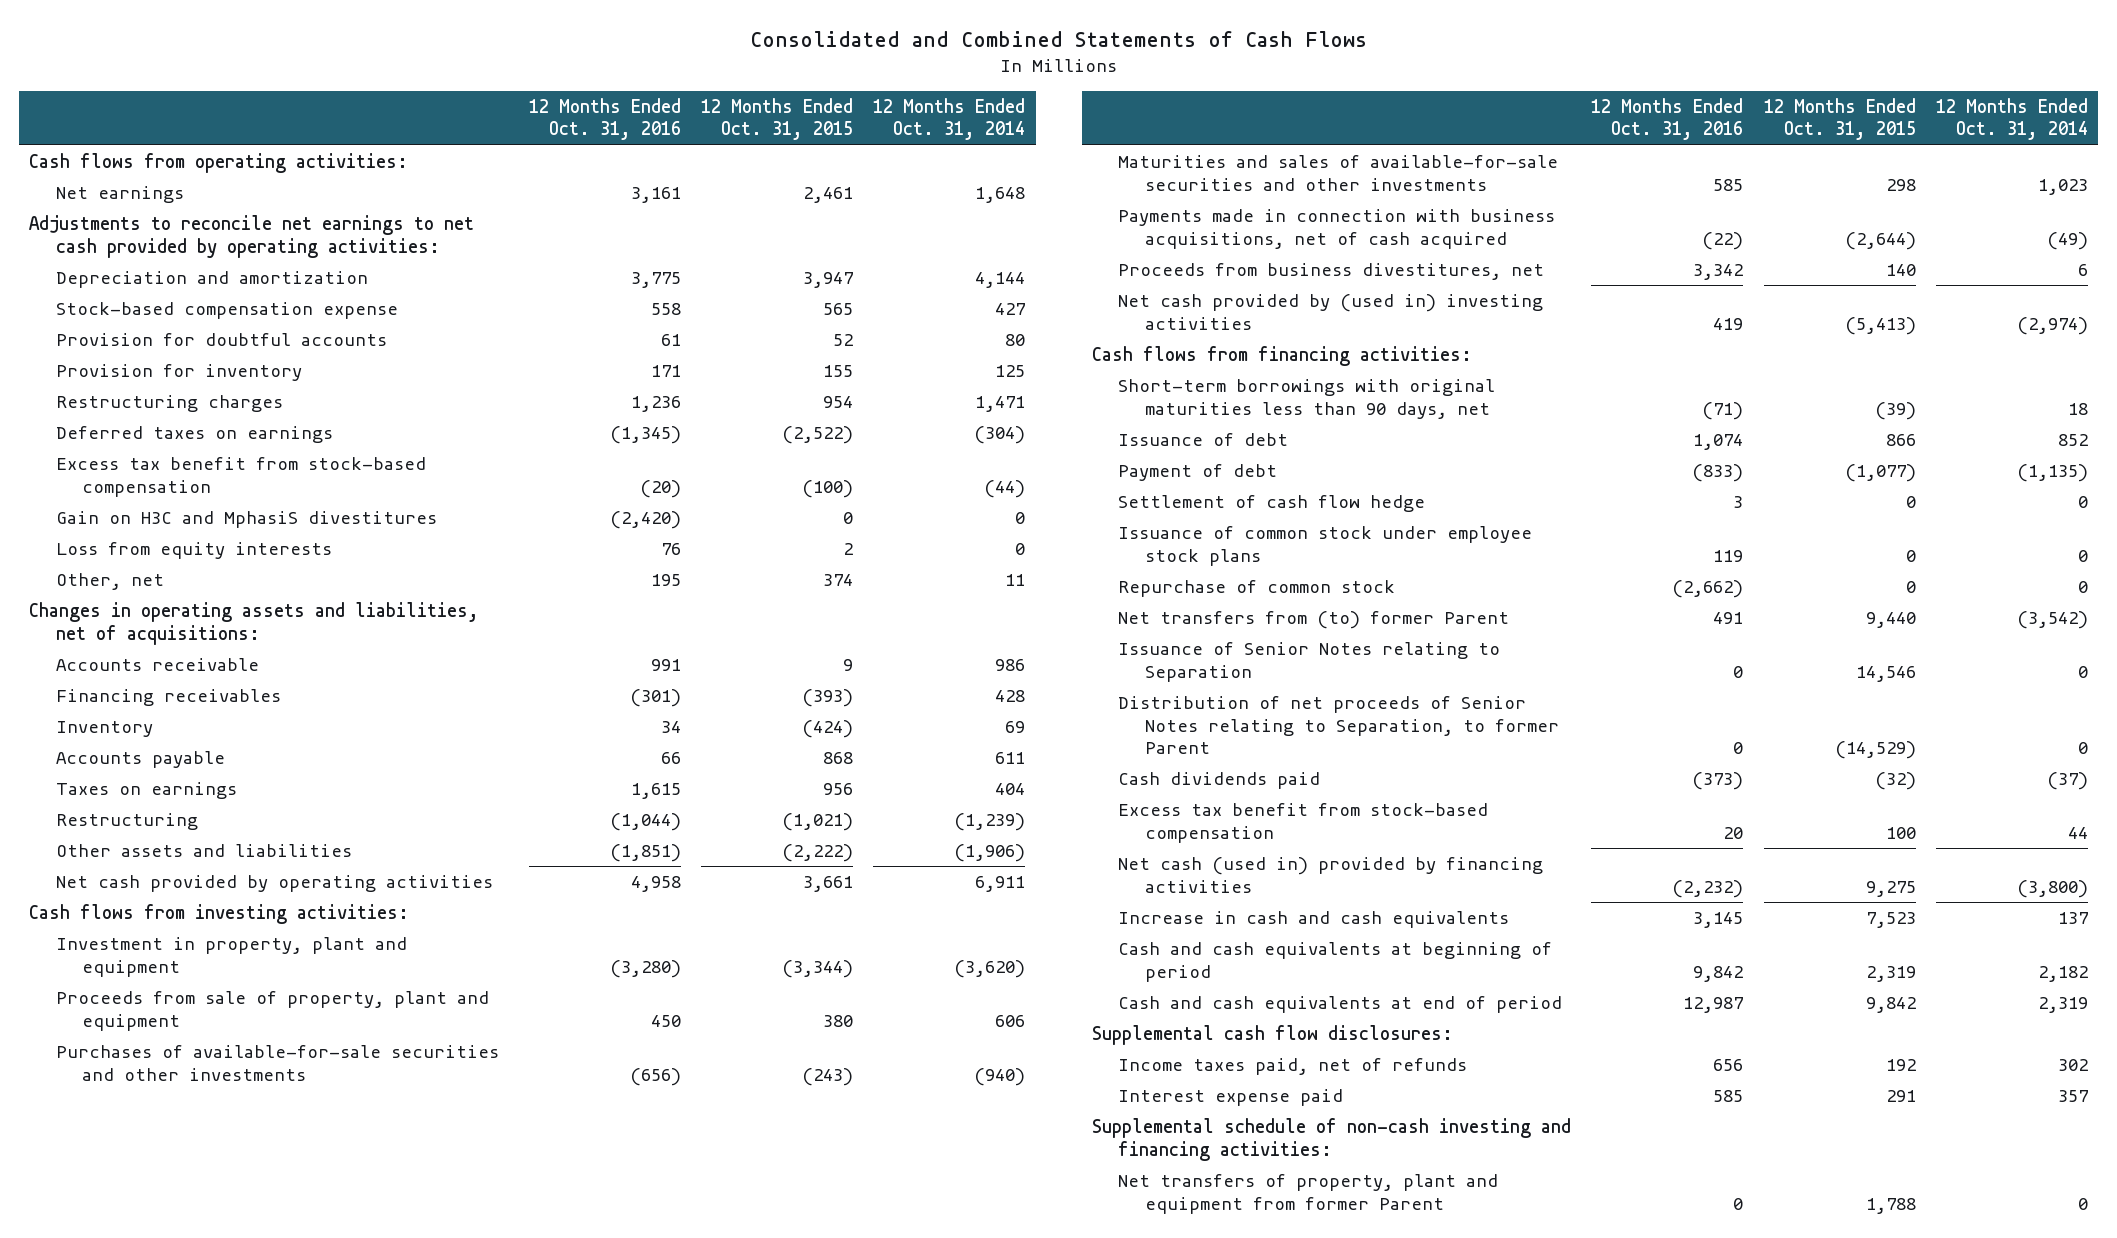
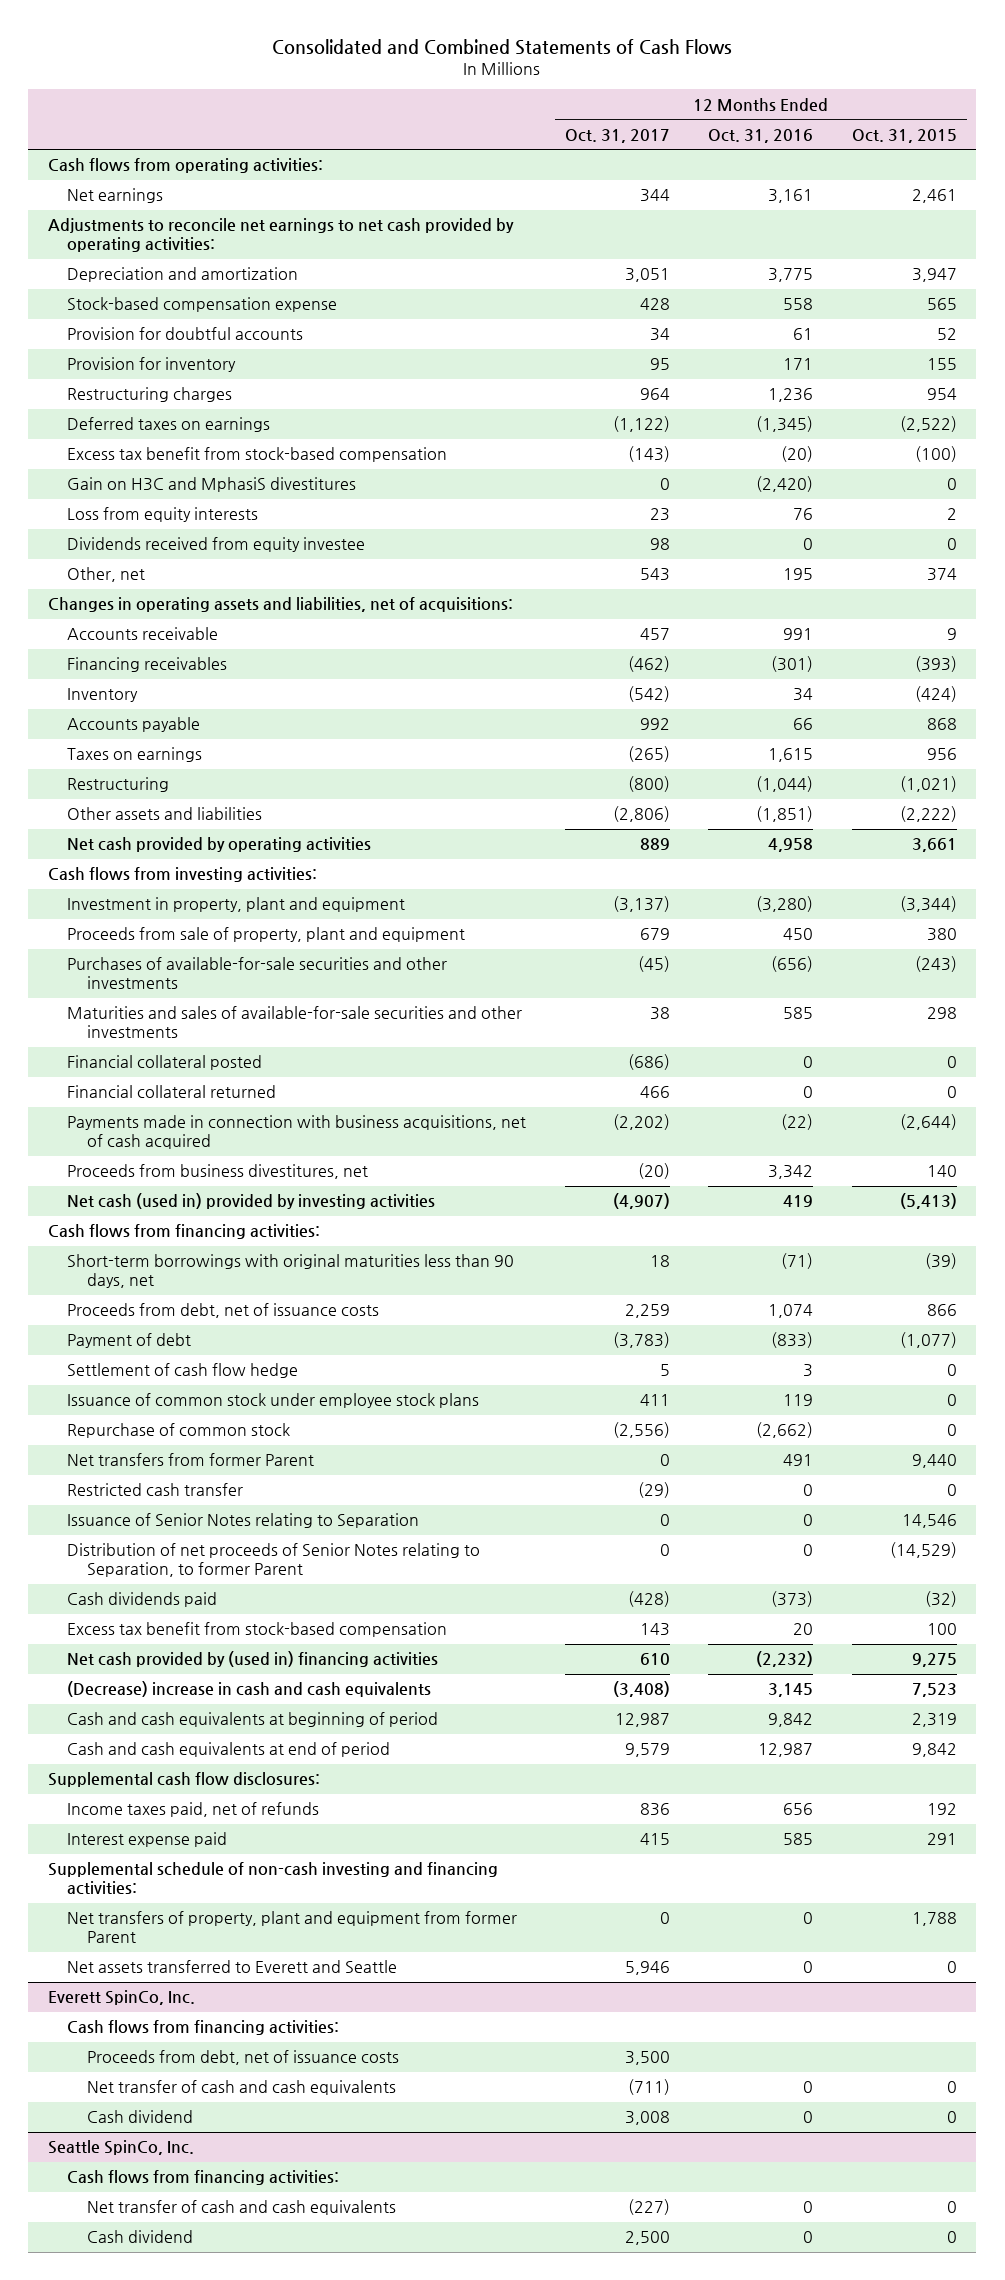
[873,97,1026,141] 12 Months Ended Oct. 31, 2014 -> none
none -> [564,128,670,143] Oct. 31, 2017
none -> [67,537,366,553] Dividends received from equity investee
none -> [67,1055,263,1071] Financial collateral posted
none -> [67,1085,277,1099] Financial collateral returned
[1118,293,1544,330] Net cash provided by (used in) investing activities -> [67,1193,436,1210] Net cash (used in) provided by investing activities
[1118,432,1289,446] Issuance of debt -> [67,1303,380,1319] Proceeds from debt, net of issuance costs
[1118,610,1510,629] Net transfers from (to) former Parent -> [67,1453,315,1467] Net transfers from former Parent
none -> [67,1483,244,1497] Restricted cash transfer
[1118,856,1544,893] Net cash (used in) provided by financing activities -> [67,1651,439,1668] Net cash provided by (used in) financing activities
[1118,910,1510,928] Increase in cash and cash equivalents -> [67,1681,432,1698] (Decrease) increase in cash and cash equivalents
none -> [67,1960,398,1974] Net assets transferred to Everett and Seattle
none -> [47,1990,195,2006] Everett SpinCo, Inc.
none -> [67,2020,340,2036] Cash flows from financing activities:
none -> [86,2050,399,2066] Proceeds from debt, net of issuance costs
none -> [86,2080,396,2096] Net transfer of cash and cash equivalents
none -> [86,2110,193,2124] Cash dividend
none -> [47,2140,194,2156] Seattle SpinCo, Inc.
none -> [67,2170,340,2186] Cash flows from financing activities:
none -> [86,2200,396,2216] Net transfer of cash and cash equivalents
none -> [86,2230,193,2244] Cash dividend

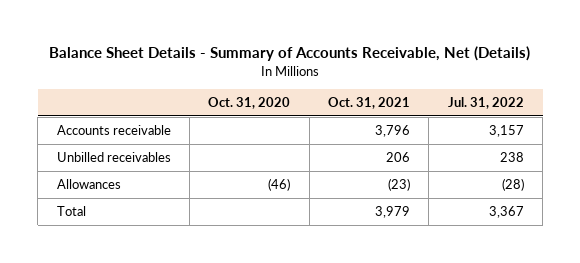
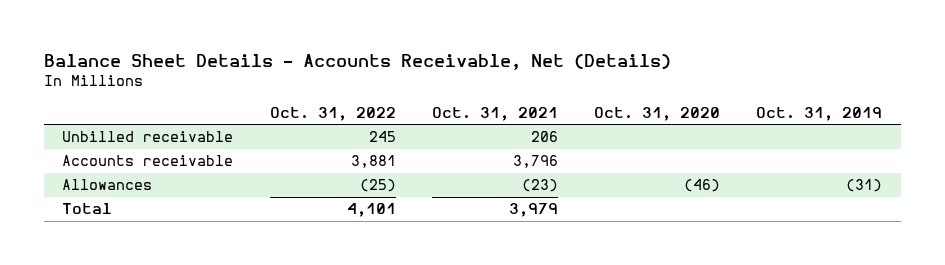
[49,46,531,62] Balance Sheet Details - Summary of Accounts Receivable, Net (Details) -> [44,53,672,70] Balance Sheet Details - Accounts Receivable, Net (Details)
[447,97,524,110] Jul. 31, 2022 -> none
none -> [269,107,396,122] Oct. 31, 2022
none -> [756,107,883,122] Oct. 31, 2019
none -> [62,131,234,143] Unbilled receivable
[56,152,171,163] Unbilled receivables -> none

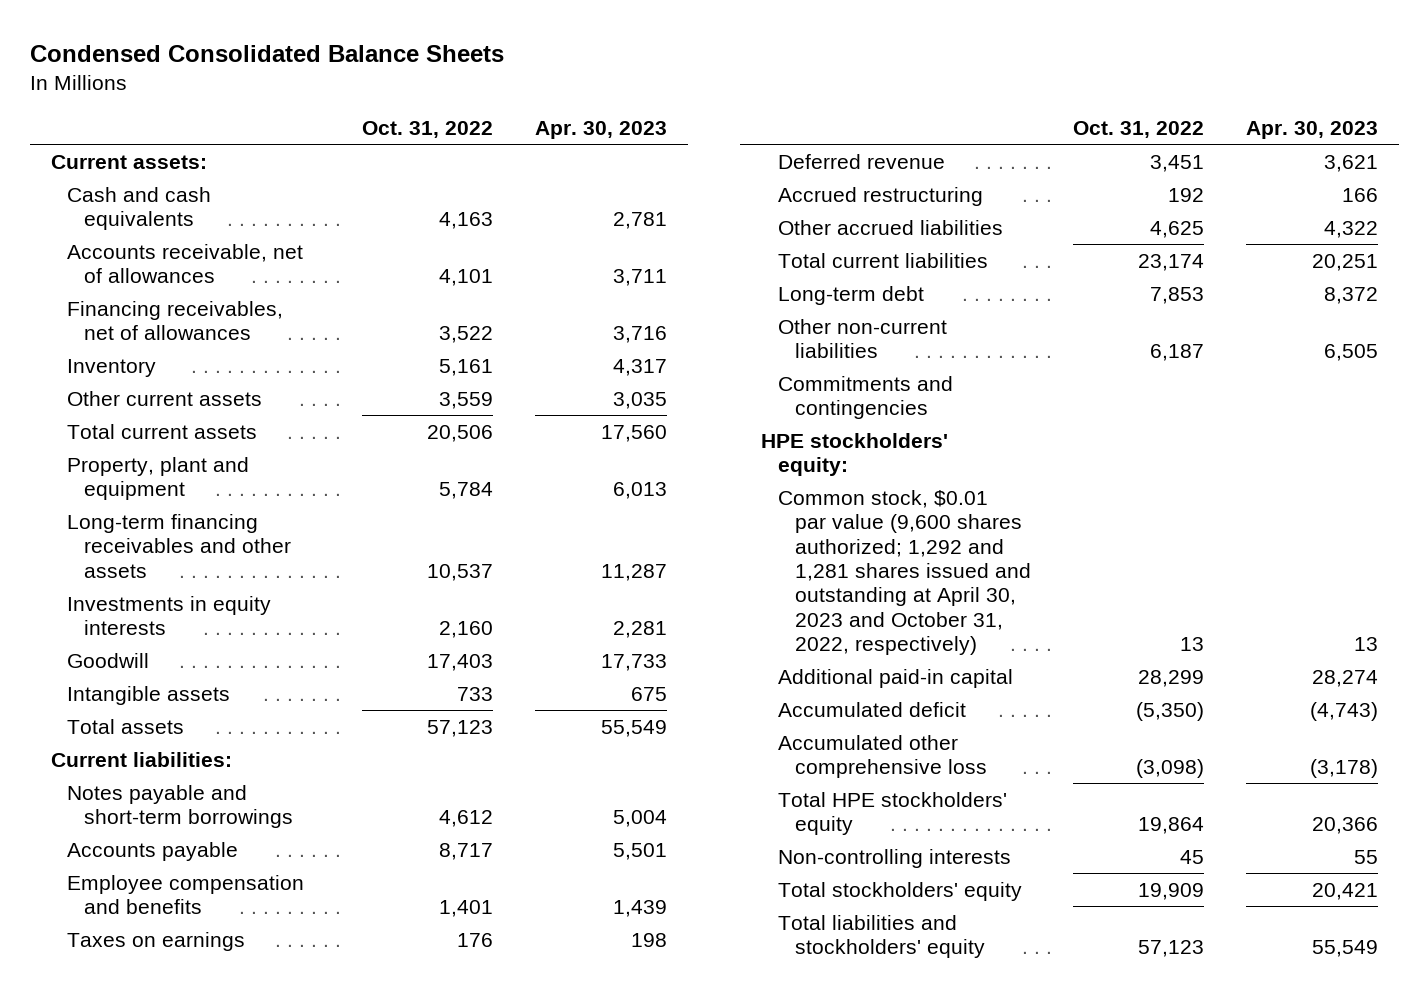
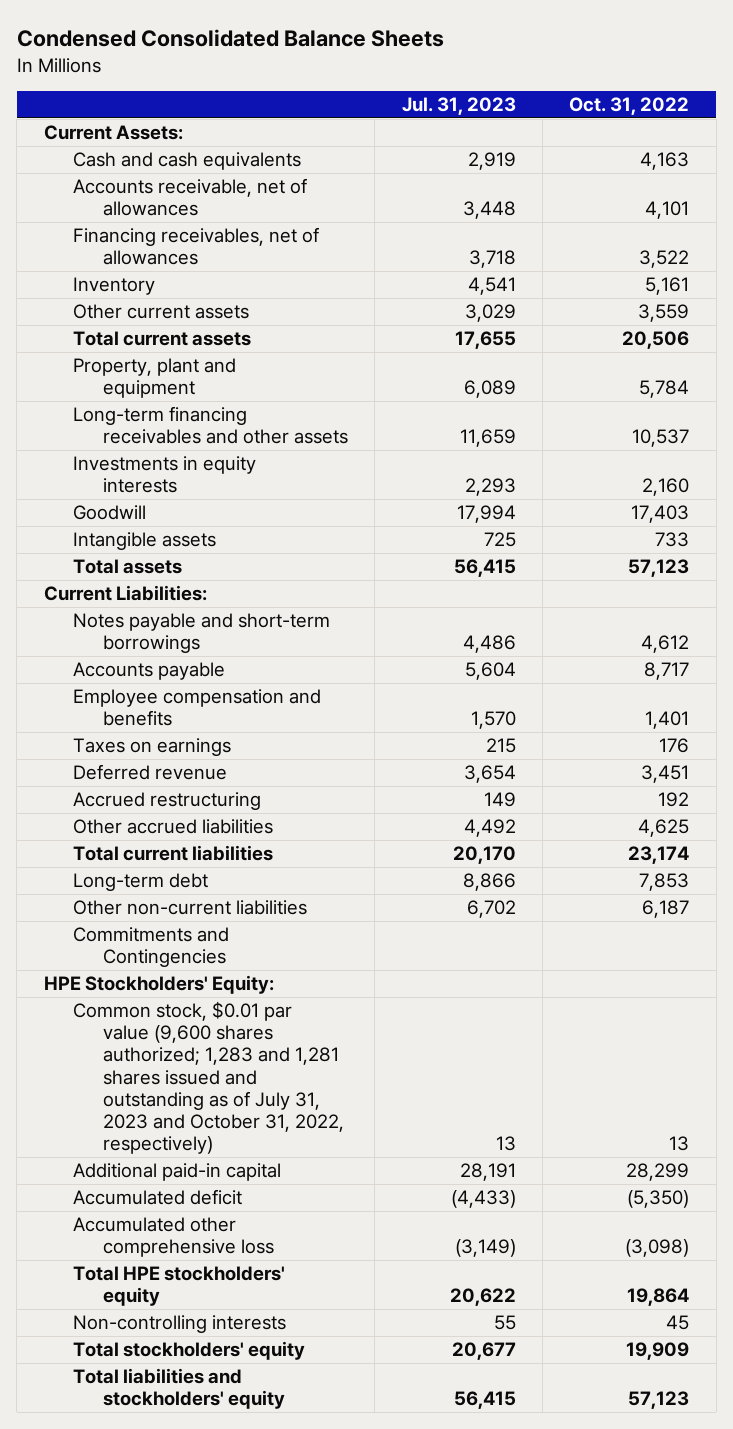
[534,120,667,139] Apr. 30, 2023 -> none
none -> [401,96,516,115] Jul. 31, 2023
[50,154,207,169] Current assets: -> [43,125,183,141] Current Assets:
[50,751,232,767] Current liabilities: -> [43,585,207,602] Current Liabilities:
[777,375,953,420] Commitments and contingencies -> [73,927,230,968] Commitments and Contingencies
[761,432,949,477] HPE stockholders' equity: -> [43,975,274,995] HPE Stockholders' Equity:
[777,489,1031,656] Common stock, $0.01 par value (9,600 shares authorized; 1,292 and 1,281 shares issued and outstanding at April 30, 2023 and October 31, 2022, respectively) -> [73,1001,345,1154] Common stock, $0.01 par value (9,600 shares authorized; 1,283 and 1,281 shares issued and outstanding as of July 31, 2023 and October 31, 2022, respectively)

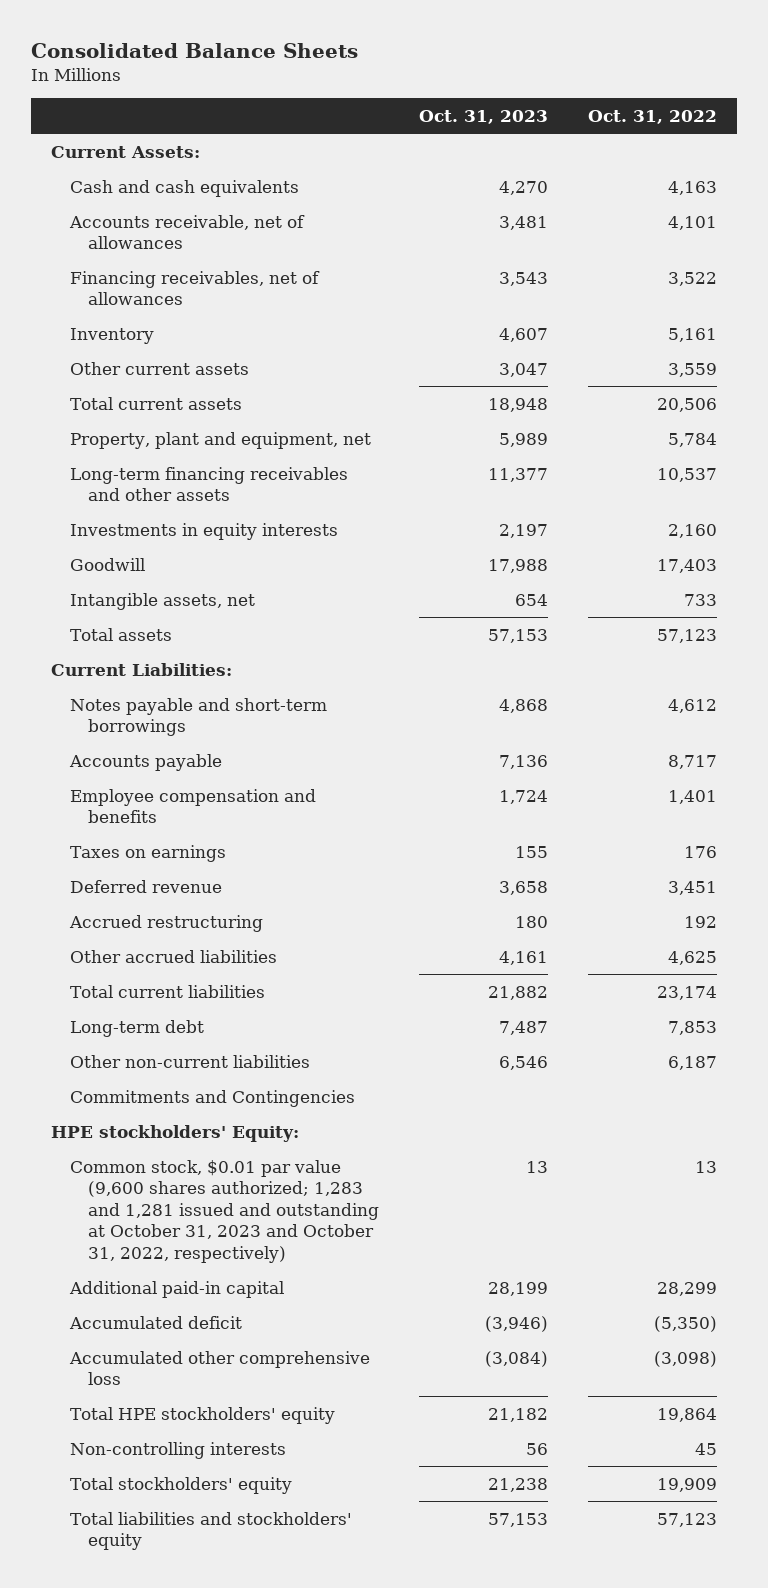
[16,29,444,48] Condensed Consolidated Balance Sheets -> [31,42,359,58] Consolidated Balance Sheets
[401,96,516,115] Jul. 31, 2023 -> none
none -> [419,110,549,125] Oct. 31, 2023
[73,358,237,399] Property, plant and equipment -> [69,431,371,449] Property, plant and equipment, net
[73,532,217,551] Intangible assets -> [69,592,255,610] Intangible assets, net
[43,975,274,995] HPE Stockholders' Equity: -> [51,1124,300,1142] HPE stockholders' Equity:
[73,1001,345,1154] Common stock, $0.01 par value (9,600 shares authorized; 1,283 and 1,281 shares issued and outstanding as of July 31, 2023 and October 31, 2022, respectively) -> [69,1159,380,1263] Common stock, $0.01 par value (9,600 shares authorized; 1,283 and 1,281 issued and outstanding at October 31, 2023 and October 31, 2022, respectively)

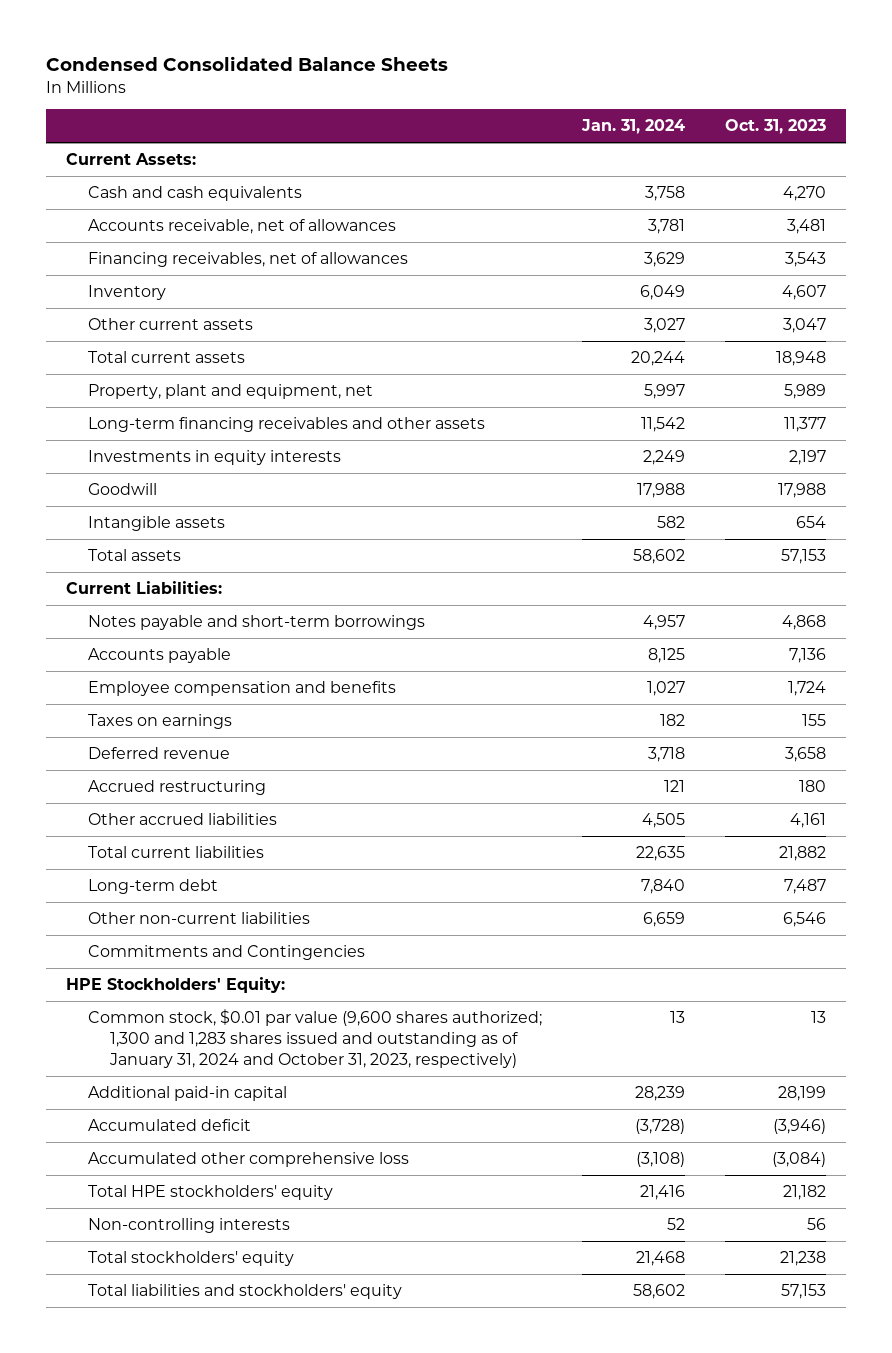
[31,42,359,58] Consolidated Balance Sheets -> [45,55,448,71] Condensed Consolidated Balance Sheets
[588,110,718,125] Oct. 31, 2022 -> none
none -> [580,119,685,135] Jan. 31, 2024
[69,592,255,610] Intangible assets, net -> [88,516,226,532] Intangible assets
[51,1124,300,1142] HPE stockholders' Equity: -> [65,977,285,994] HPE Stockholders' Equity:
[69,1159,380,1263] Common stock, $0.01 par value (9,600 shares authorized; 1,283 and 1,281 issued and outstanding at October 31, 2023 and October 31, 2022, respectively) -> [88,1009,543,1069] Common stock, $0.01 par value (9,600 shares authorized; 1,300 and 1,283 shares issued and outstanding as of January 31, 2024 and October 31, 2023, respectively)

